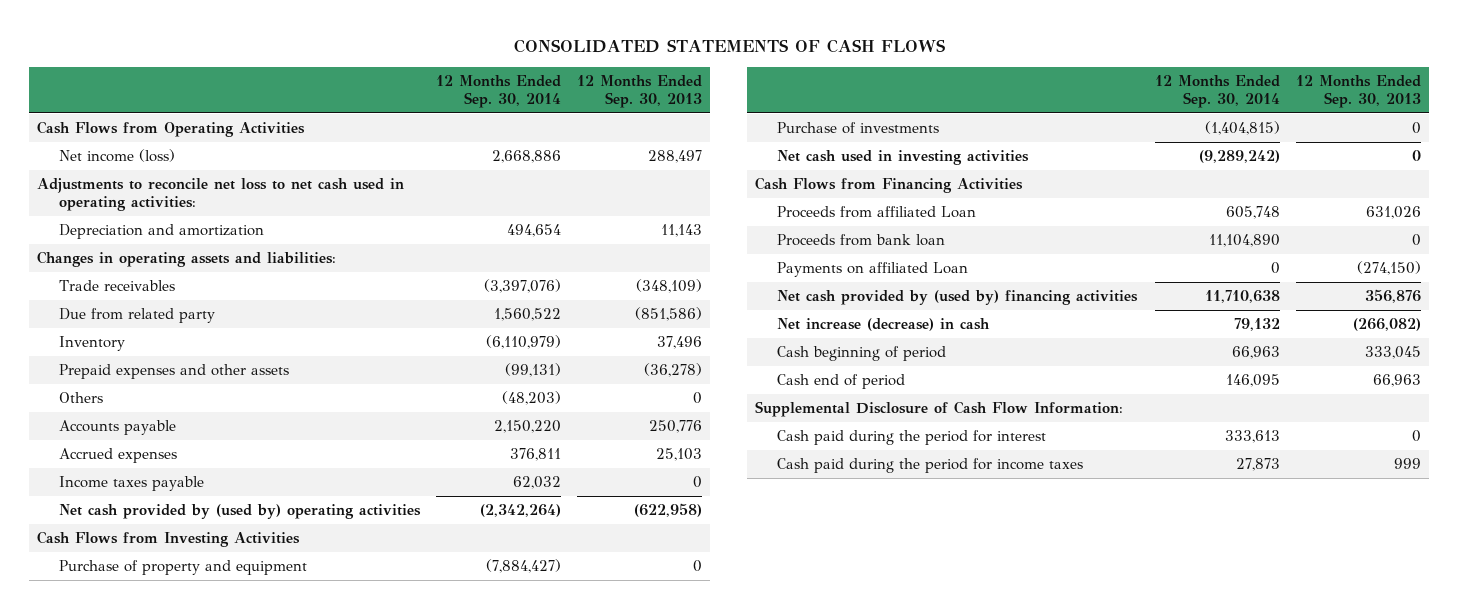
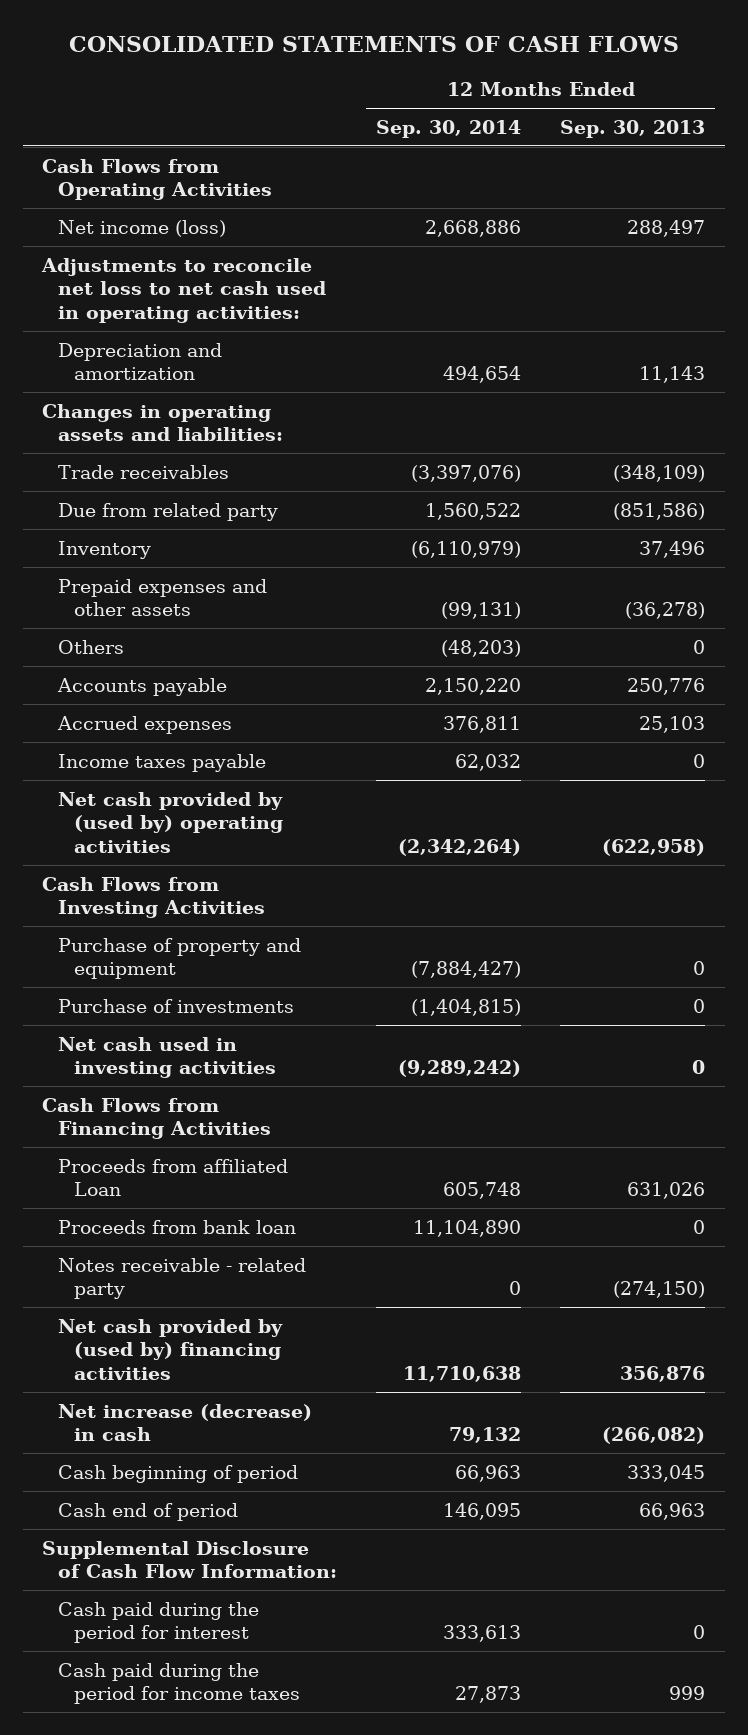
[777,262,969,278] Payments on affiliated Loan -> [58,1257,307,1300] Notes receivable - related party

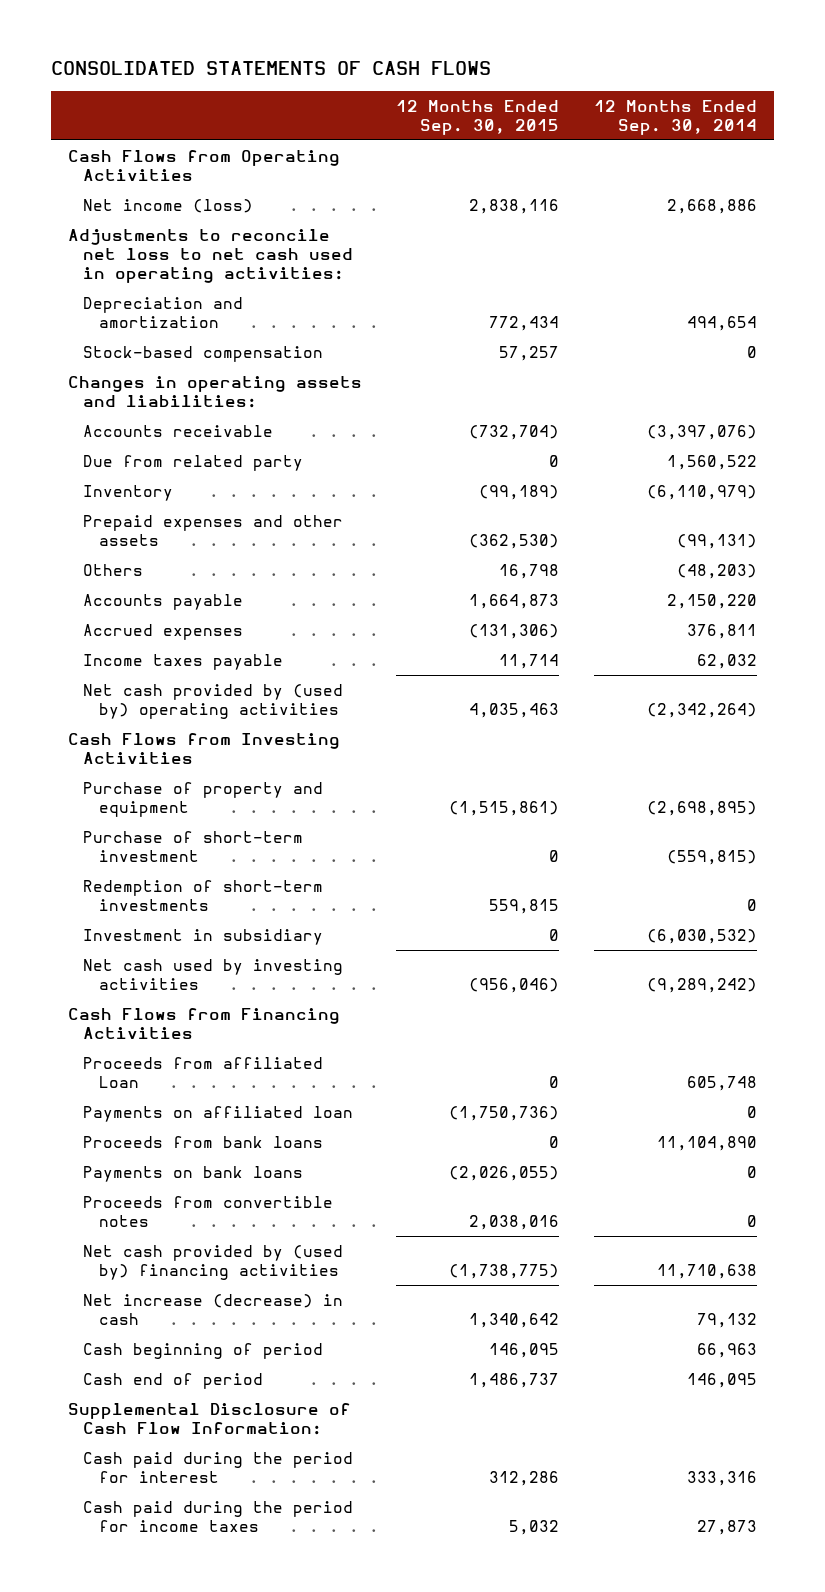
[560,119,706,138] Sep. 30, 2013 -> none
none -> [396,99,560,135] 12 Months Ended Sep. 30, 2015
none -> [83,345,324,362] Stock-based compensation
[58,464,230,479] Trade receivables -> [83,424,274,437] Accounts receivable
[411,961,522,979] (7,884,427) -> [646,800,757,816] (2,698,895)
[58,998,295,1013] Purchase of investments -> [83,830,304,862] Purchase of short-term investment
[411,998,522,1016] (1,404,815) -> [666,849,757,865] (559,815)
none -> [83,879,324,911] Redemption of short-term investments
none -> [83,928,324,945] Investment in subsidiary
[58,1036,276,1079] Net cash used in investing activities -> [83,958,344,990] Net cash used by investing activities
[58,1257,307,1300] Notes receivable - related party -> none
none -> [83,1105,354,1122] Payments on affiliated loan
[58,1219,297,1234] Proceeds from bank loan -> [83,1135,324,1148] Proceeds from bank loans
none -> [83,1165,304,1182] Payments on bank loans
none -> [83,1195,334,1227] Proceeds from convertible notes
[443,1625,522,1643] 333,613 -> [686,1470,757,1486] 333,316

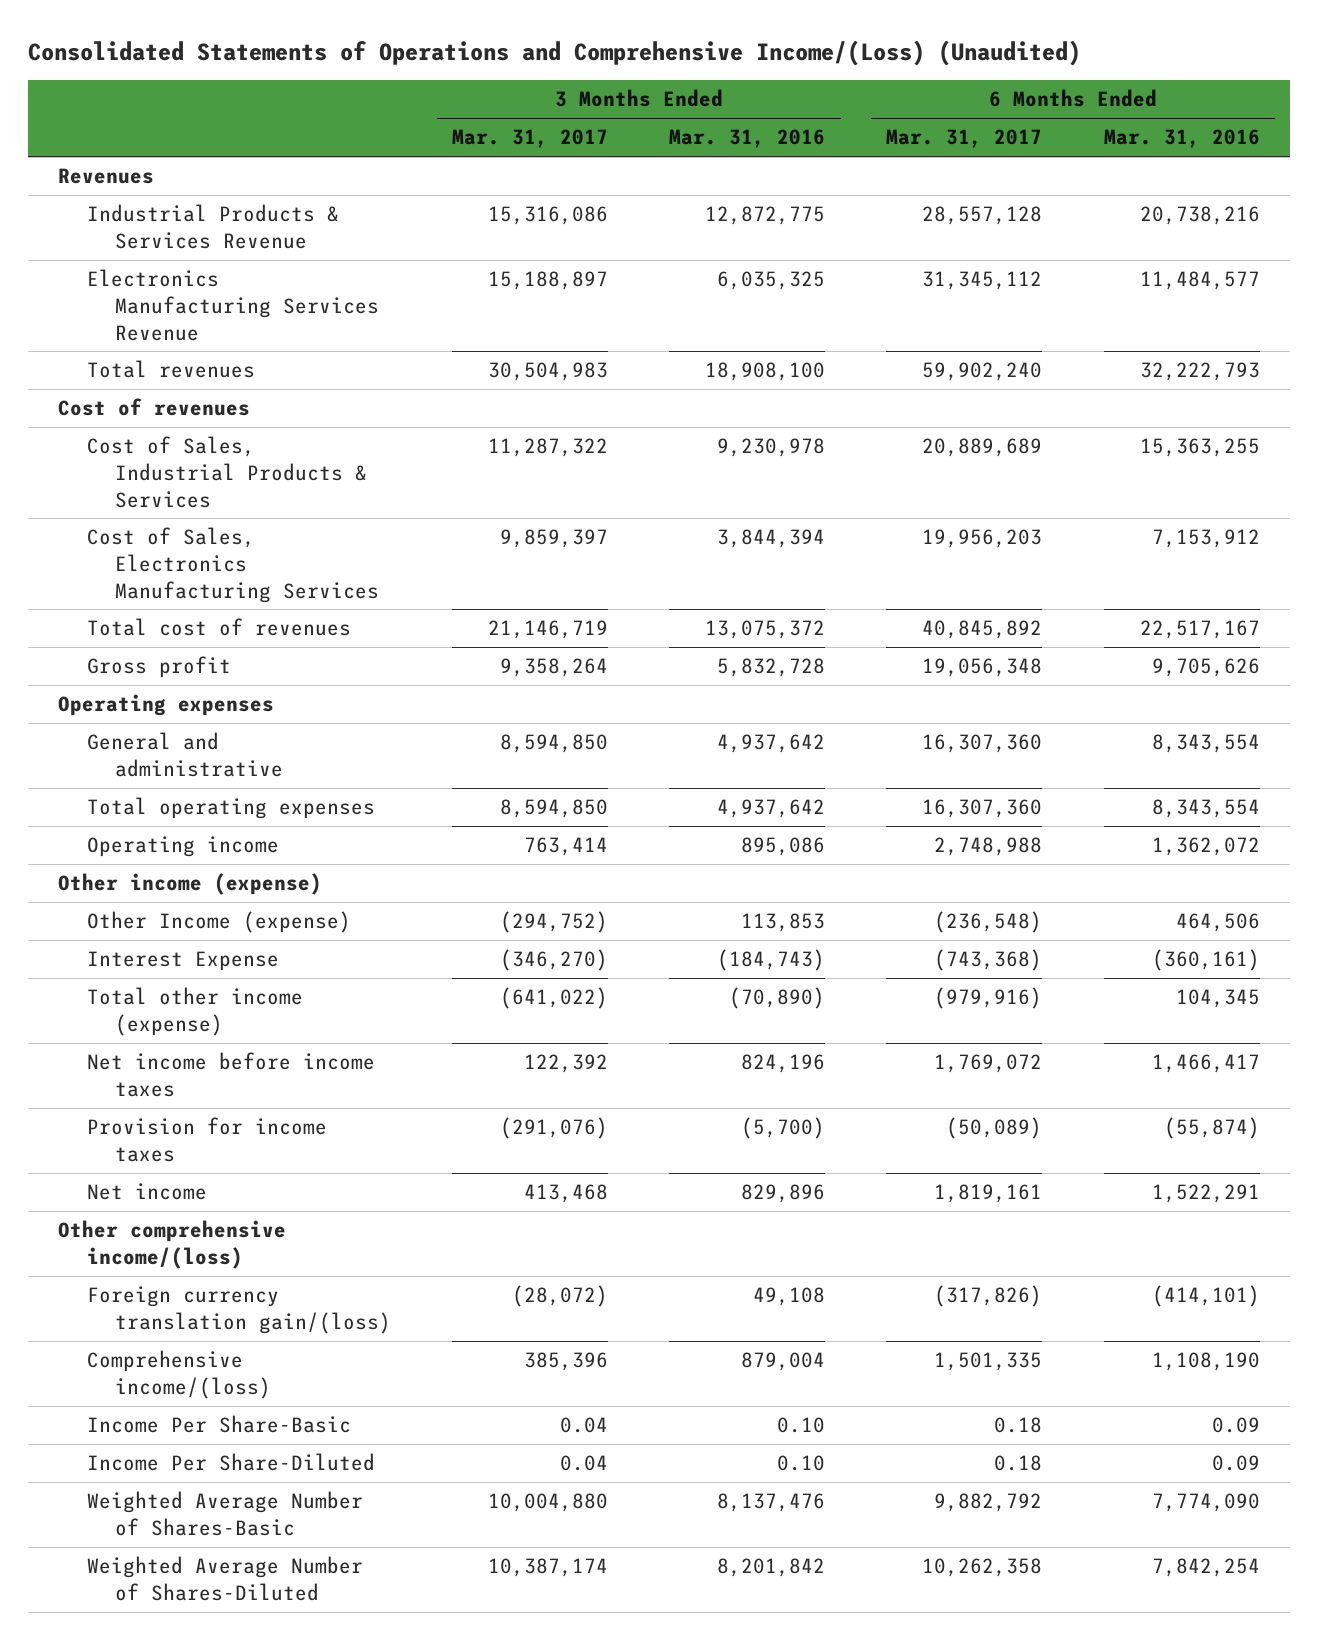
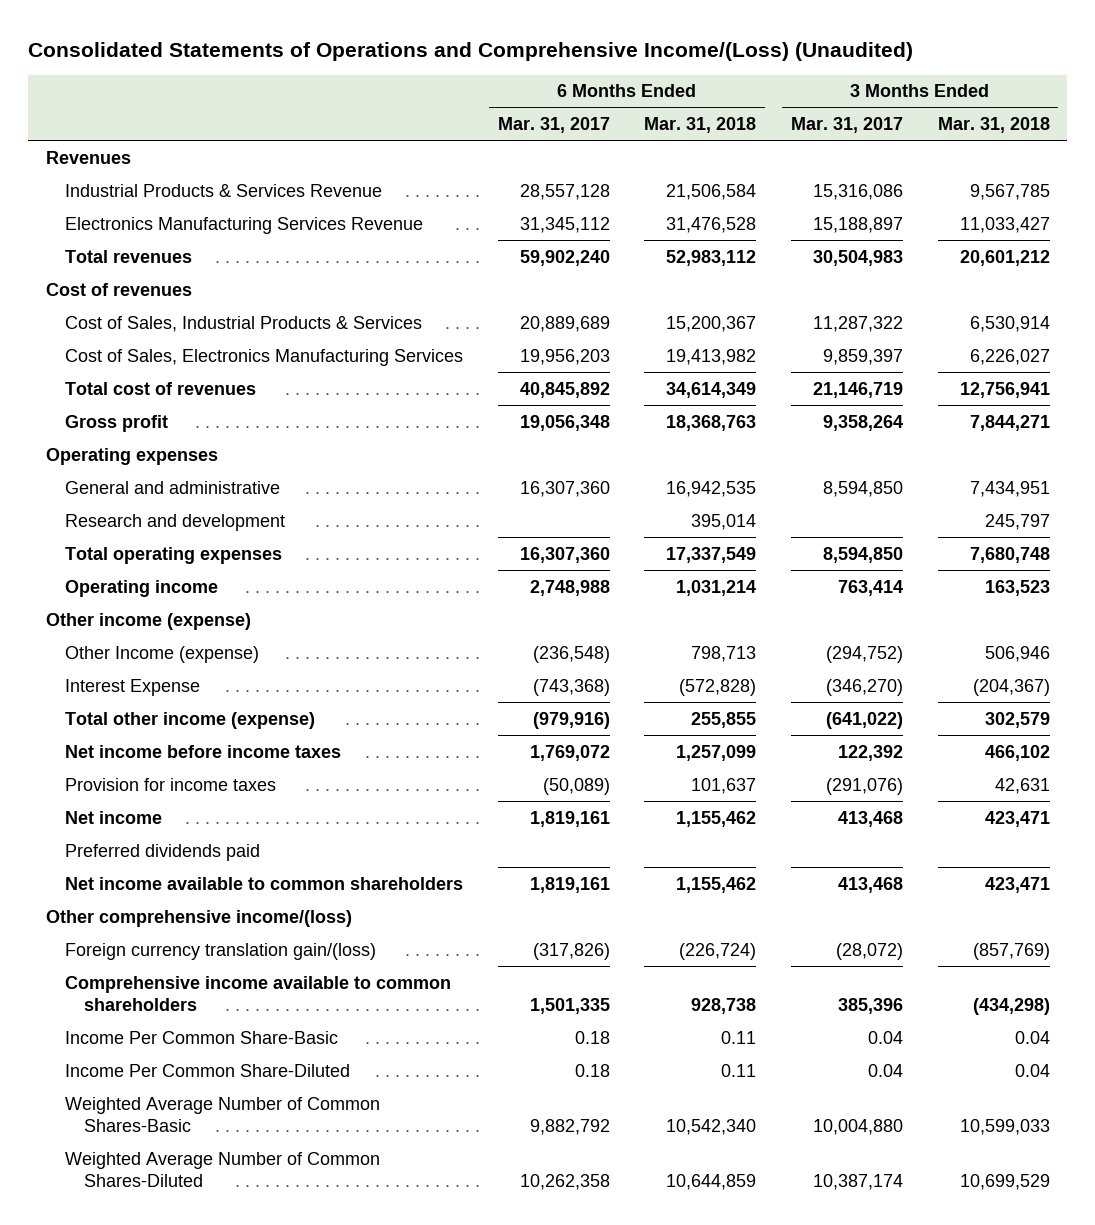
[669,129,826,149] Mar. 31, 2016 -> none
[1103,129,1260,149] Mar. 31, 2016 -> none
none -> [644,117,757,134] Mar. 31, 2018
none -> [937,117,1050,134] Mar. 31, 2018
none -> [64,513,285,531] Research and development
none -> [64,843,260,861] Preferred dividends paid
none -> [64,876,463,890] Net income available to common shareholders
[86,1350,272,1399] Comprehensive income/(loss) -> [64,975,451,1011] Comprehensive income available to common shareholders
[86,1415,351,1434] Income Per Share-Basic -> [64,1030,338,1044] Income Per Common Share-Basic
[86,1453,375,1472] Income Per Share-Diluted -> [64,1063,350,1077] Income Per Common Share-Diluted
[86,1491,363,1536] Weighted Average Number of Shares-Basic -> [64,1096,380,1132] Weighted Average Number of Common Shares-Basic
[86,1556,363,1601] Weighted Average Number of Shares-Diluted -> [64,1151,380,1187] Weighted Average Number of Common Shares-Diluted

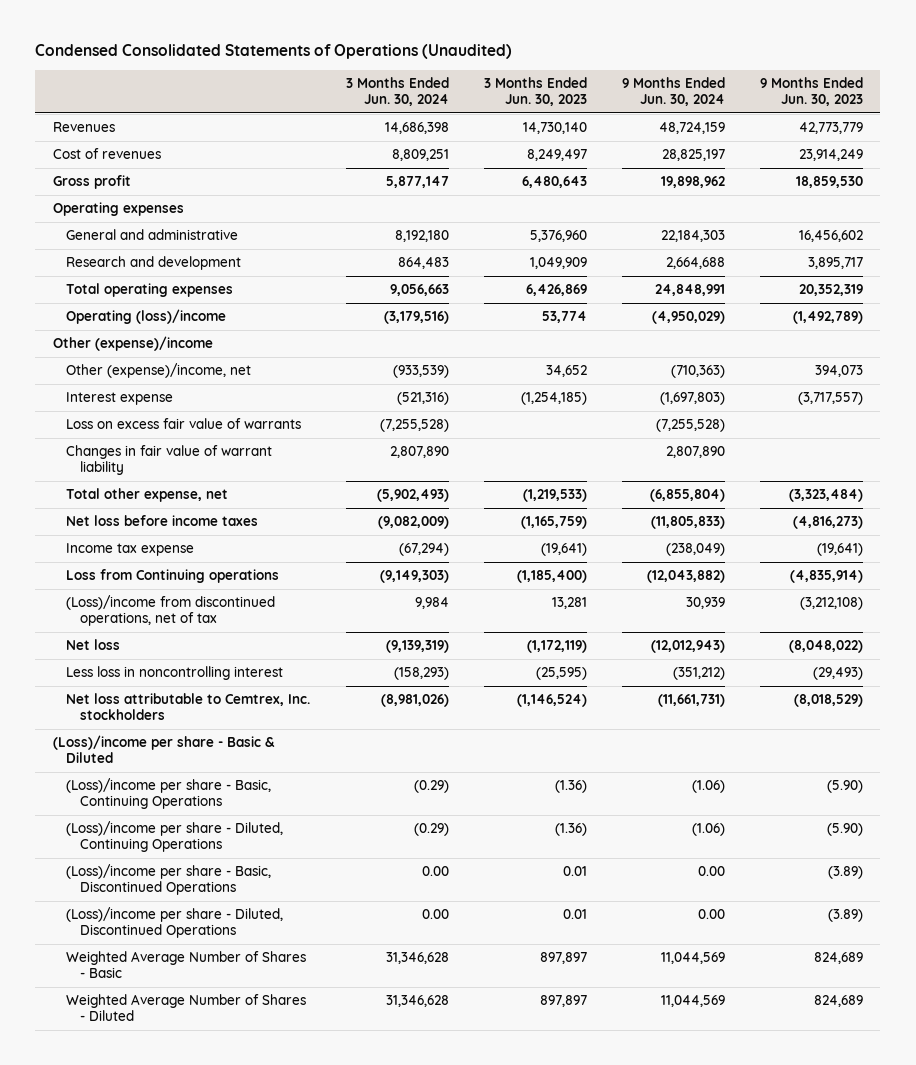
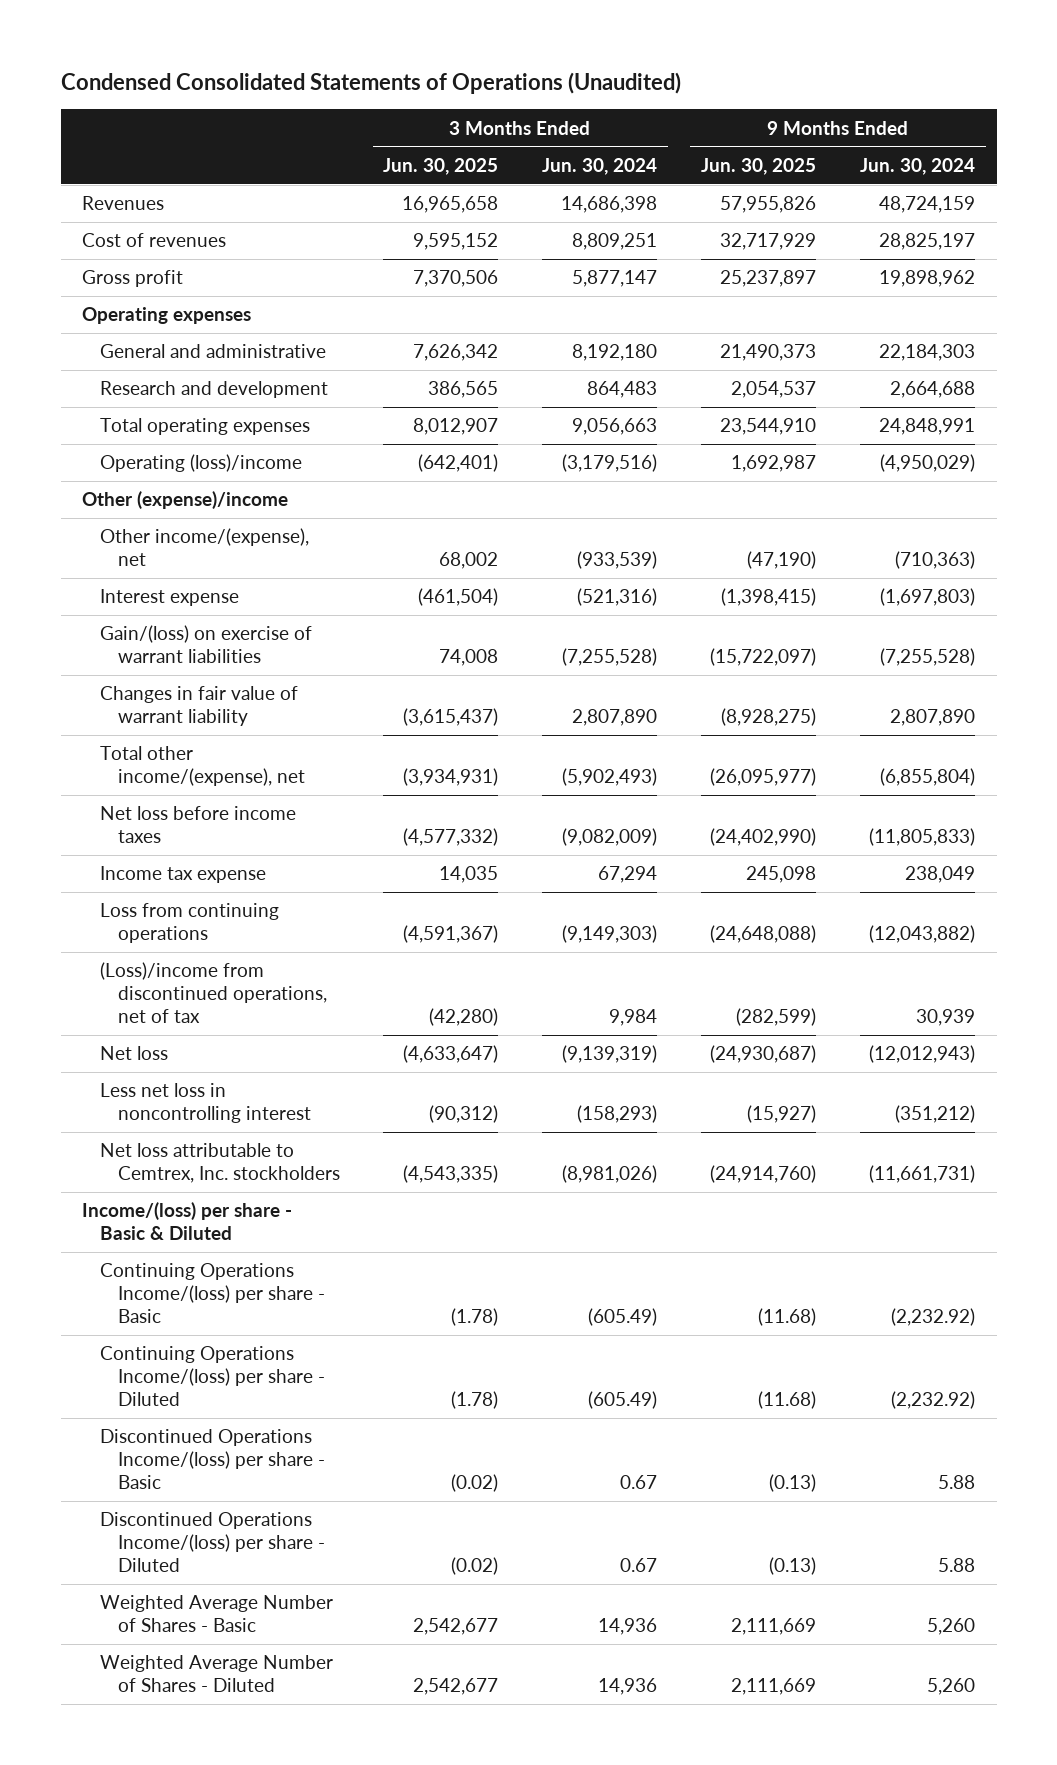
[483,76,587,107] 3 Months Ended Jun. 30, 2023 -> none
[759,76,863,107] 9 Months Ended Jun. 30, 2023 -> none
none -> [383,157,499,175] Jun. 30, 2025
none -> [700,157,816,175] Jun. 30, 2025
[66,363,252,379] Other (expense)/income, net -> [100,528,310,567] Other income/(expense), net
[66,418,302,430] Loss on excess fair value of warrants -> [100,625,313,664] Gain/(loss) on exercise of warrant liabilities
[66,488,229,503] Total other expense, net -> [100,746,305,787] Total other income/(expense), net
[398,543,449,557] (67,294) -> [598,866,658,884] 67,294
[665,543,725,557] (238,049) -> [904,866,975,884] 238,049
[66,569,280,584] Loss from Continuing operations -> [100,903,280,944] Loss from continuing operations
[66,666,284,681] Less loss in noncontrolling interest -> [100,1083,311,1124] Less net loss in noncontrolling interest
[52,735,275,764] (Loss)/income per share - Basic & Diluted -> [82,1202,293,1241] Income/(loss) per share - Basic & Diluted
[66,778,272,810] (Loss)/income per share - Basic, Continuing Operations -> [100,1263,325,1324] Continuing Operations Income/(loss) per share - Basic
[413,780,449,794] (0.29) -> [588,1308,658,1327] (605.49)
[691,780,725,794] (1.06) -> [890,1308,975,1327] (2,232.92)
[66,821,284,853] (Loss)/income per share - Diluted, Continuing Operations -> [100,1346,325,1407] Continuing Operations Income/(loss) per share - Diluted
[413,823,449,837] (0.29) -> [588,1391,658,1410] (605.49)
[691,823,725,837] (1.06) -> [890,1391,975,1410] (2,232.92)
[66,864,272,896] (Loss)/income per share - Basic, Discontinued Operations -> [100,1429,325,1490] Discontinued Operations Income/(loss) per share - Basic
[421,866,449,877] 0.00 -> [620,1475,658,1490] 0.67
[697,866,725,877] 0.00 -> [937,1475,975,1490] 5.88
[66,907,284,939] (Loss)/income per share - Diluted, Discontinued Operations -> [100,1512,325,1573] Discontinued Operations Income/(loss) per share - Diluted
[421,909,449,920] 0.00 -> [620,1558,658,1573] 0.67
[697,909,725,920] 0.00 -> [937,1558,975,1573] 5.88
[385,952,449,965] 31,346,628 -> [598,1618,658,1636] 14,936
[660,952,725,965] 11,044,569 -> [926,1618,975,1636] 5,260
[385,995,449,1008] 31,346,628 -> [598,1678,658,1696] 14,936
[660,995,725,1008] 11,044,569 -> [926,1678,975,1696] 5,260

